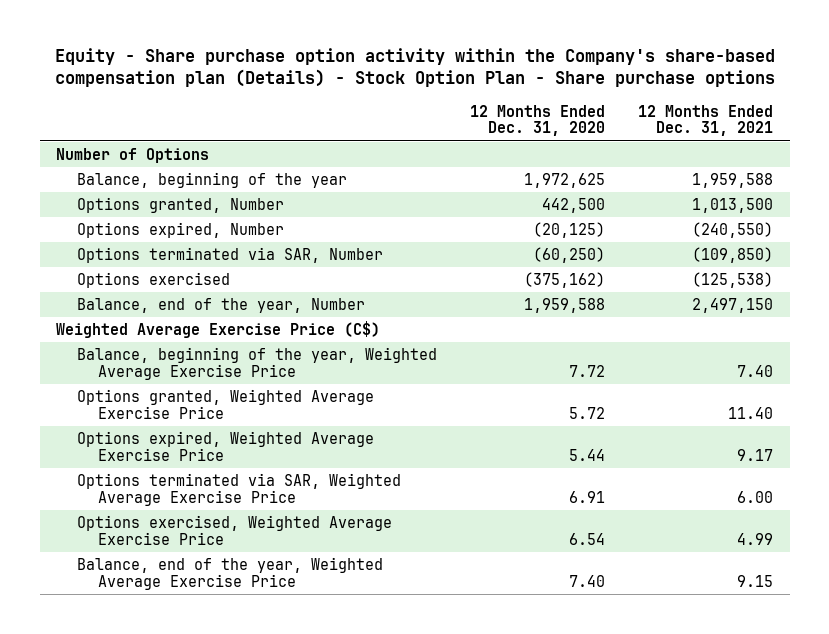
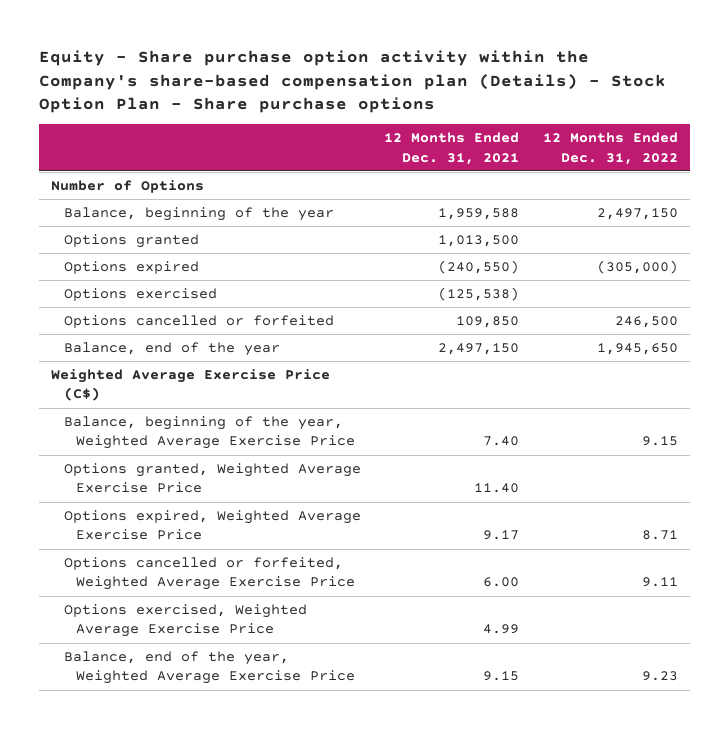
[470,104,606,137] 12 Months Ended Dec. 31, 2020 -> none
none -> [542,132,678,165] 12 Months Ended Dec. 31, 2022
[77,246,384,263] Options terminated via SAR, Number -> none
[77,196,285,213] Options granted, Number -> [63,234,199,249] Options granted
[77,221,285,238] Options expired, Number -> [63,261,199,275] Options expired
none -> [63,315,334,329] Options cancelled or forfeited
[77,297,366,313] Balance, end of the year, Number -> [63,342,280,357] Balance, end of the year
[77,472,402,506] Options terminated via SAR, Weighted Average Exercise Price -> [63,557,356,591] Options cancelled or forfeited, Weighted Average Exercise Price

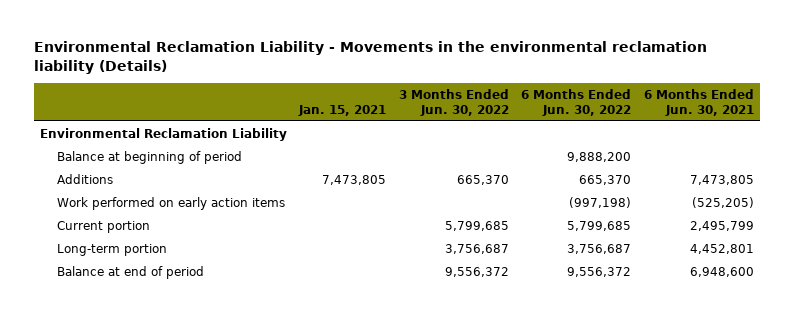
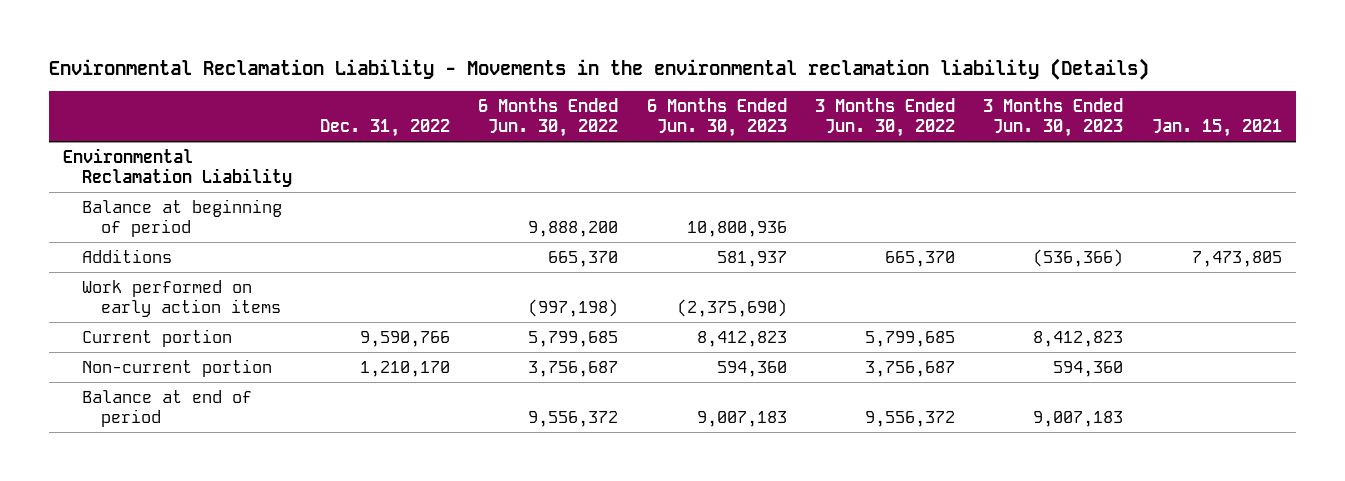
[643,89,754,116] 6 Months Ended Jun. 30, 2021 -> none
none -> [320,119,451,138] Dec. 31, 2022
none -> [646,98,787,138] 6 Months Ended Jun. 30, 2023
none -> [983,98,1124,138] 3 Months Ended Jun. 30, 2023
[57,243,168,256] Long-term portion -> [81,358,272,377] Non-current portion

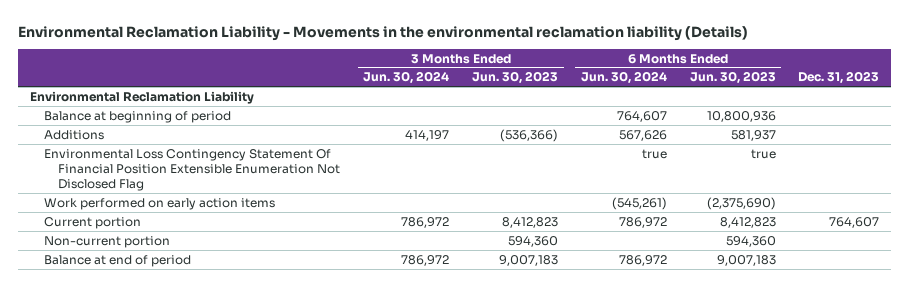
[320,119,451,138] Dec. 31, 2022 -> none
[478,98,619,138] 6 Months Ended Jun. 30, 2022 -> none
[815,98,956,138] 3 Months Ended Jun. 30, 2022 -> none
[1151,119,1282,138] Jan. 15, 2021 -> none
none -> [363,71,450,85] Jun. 30, 2024
none -> [580,71,667,85] Jun. 30, 2024
none -> [798,71,880,85] Dec. 31, 2023
none -> [44,148,341,191] Environmental Loss Contingency Statement Of Financial Position Extensible Enumeration Not Disclosed Flag

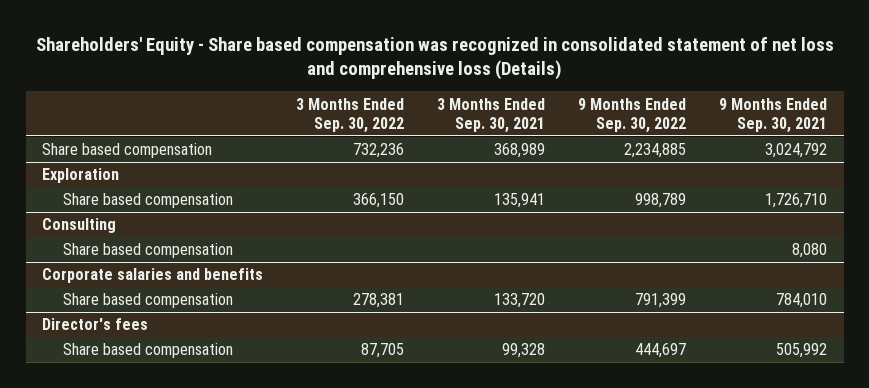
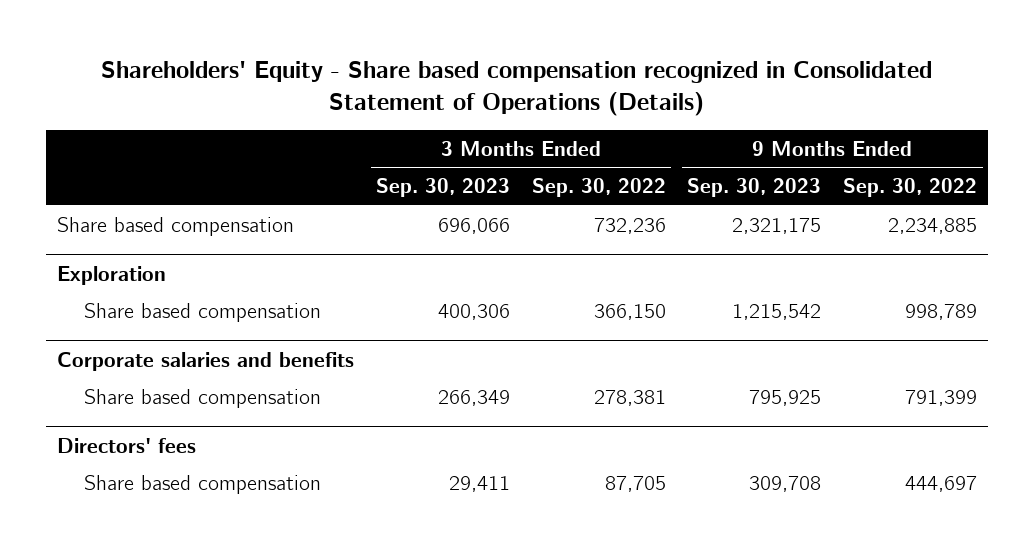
[35,36,834,81] Shareholders' Equity - Share based compensation was recognized in consolidated statement of net loss and comprehensive loss (Details) -> [101,61,933,116] Shareholders' Equity - Share based compensation recognized in Consolidated Statement of Operations (Details)
[437,97,546,134] 3 Months Ended Sep. 30, 2021 -> none
[719,97,828,134] 9 Months Ended Sep. 30, 2021 -> none
none -> [376,178,511,198] Sep. 30, 2023
none -> [687,178,822,198] Sep. 30, 2023
[42,218,117,234] Consulting -> none
[63,243,234,259] Share based compensation -> none
[42,318,149,331] Director's fees -> [57,437,197,453] Directors' fees

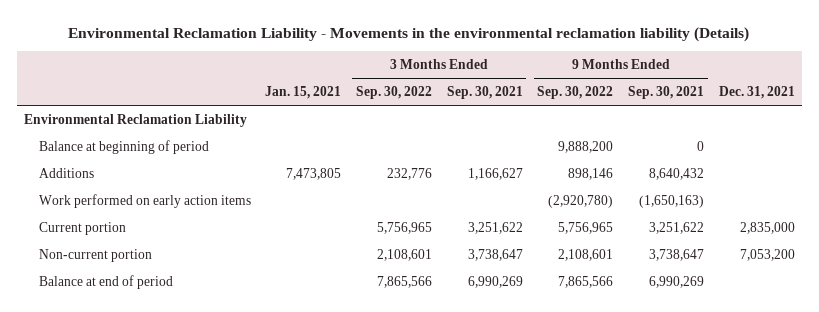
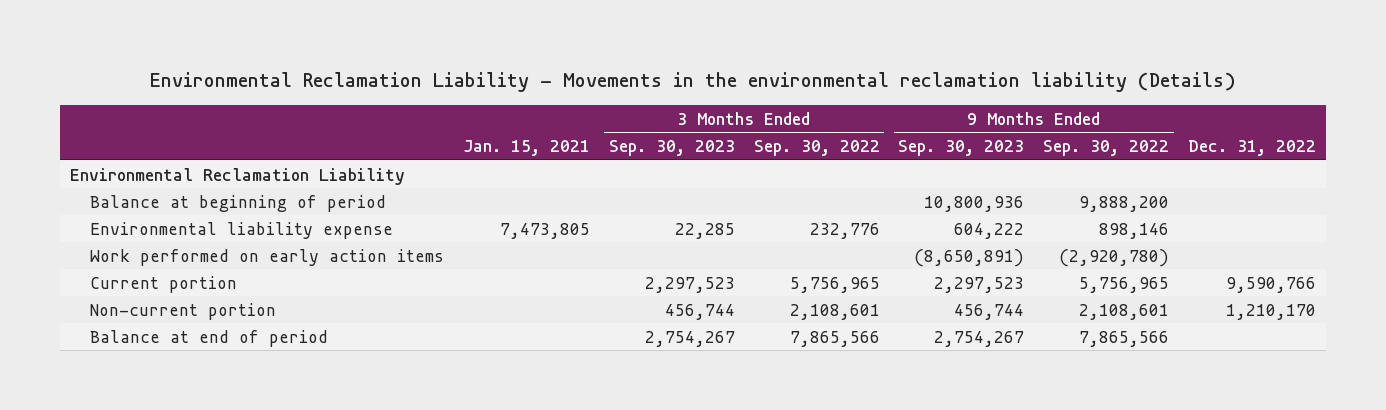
[446,86,523,100] Sep. 30, 2021 -> none
[627,86,704,100] Sep. 30, 2021 -> none
[718,86,795,100] Dec. 31, 2021 -> none
none -> [608,140,735,157] Sep. 30, 2023
none -> [898,140,1025,157] Sep. 30, 2023
none -> [1188,140,1317,157] Dec. 31, 2022
[38,167,94,178] Additions -> [89,221,393,239] Environmental liability expense

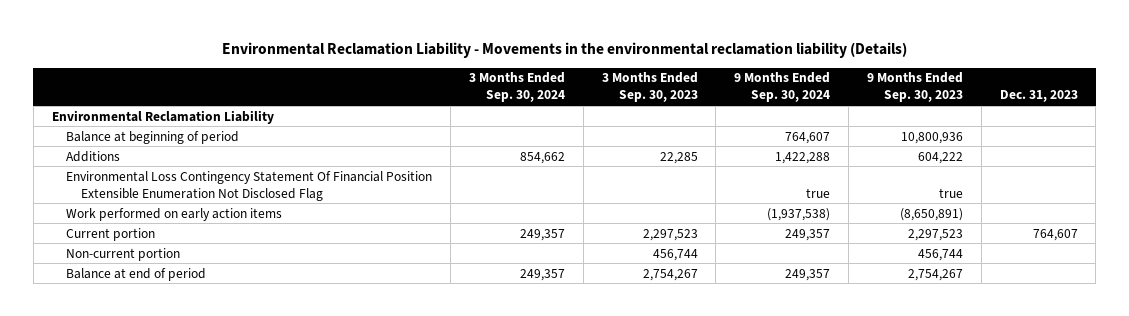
[462,140,590,157] Jan. 15, 2021 -> none
[753,140,880,157] Sep. 30, 2022 -> none
[1043,140,1170,157] Sep. 30, 2022 -> none
[1188,140,1317,157] Dec. 31, 2022 -> none
none -> [468,72,565,103] 3 Months Ended Sep. 30, 2024
none -> [734,72,831,103] 9 Months Ended Sep. 30, 2024
none -> [999,90,1078,103] Dec. 31, 2023
[89,221,393,239] Environmental liability expense -> [66,150,121,162] Additions
none -> [66,170,433,201] Environmental Loss Contingency Statement Of Financial Position Extensible Enumeration Not Disclosed Flag

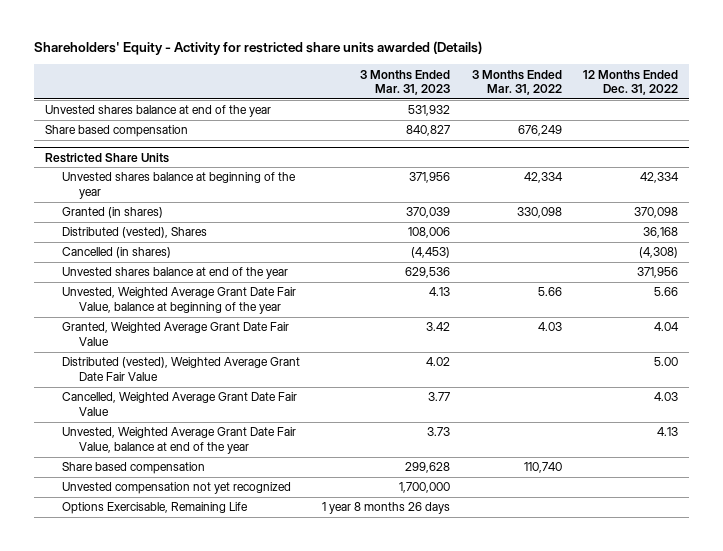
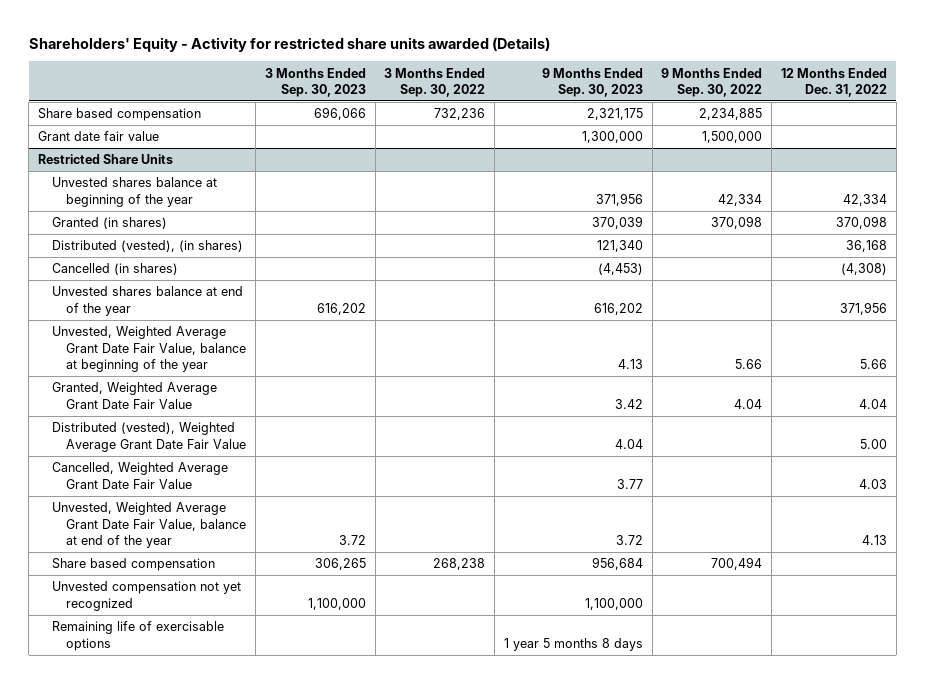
[359,69,450,96] 3 Months Ended Mar. 31, 2023 -> none
[471,69,562,96] 3 Months Ended Mar. 31, 2022 -> none
none -> [264,67,366,97] 3 Months Ended Sep. 30, 2023
none -> [384,67,486,97] 3 Months Ended Sep. 30, 2022
none -> [541,67,643,97] 9 Months Ended Sep. 30, 2023
none -> [661,67,763,97] 9 Months Ended Sep. 30, 2022
[44,105,271,118] Unvested shares balance at end of the year -> none
none -> [38,131,160,142] Grant date fair value
[62,227,208,239] Distributed (vested), Shares -> [52,240,244,253] Distributed (vested), (in shares)
[62,502,249,515] Options Exercisable, Remaining Life -> [52,621,225,651] Remaining life of exercisable options

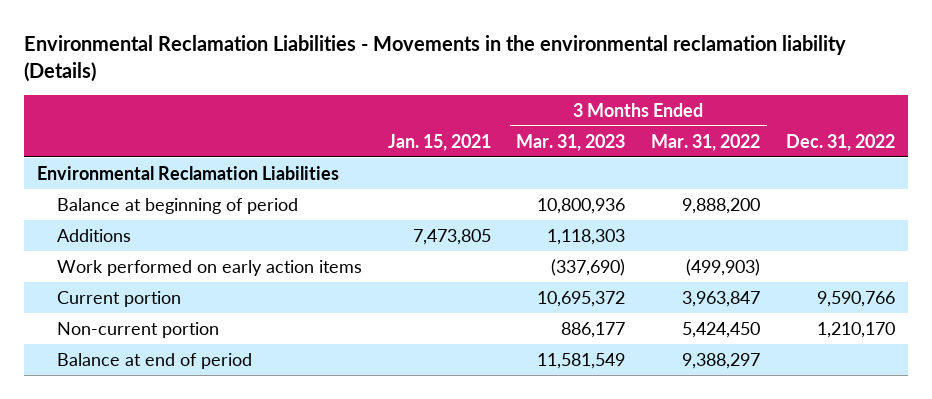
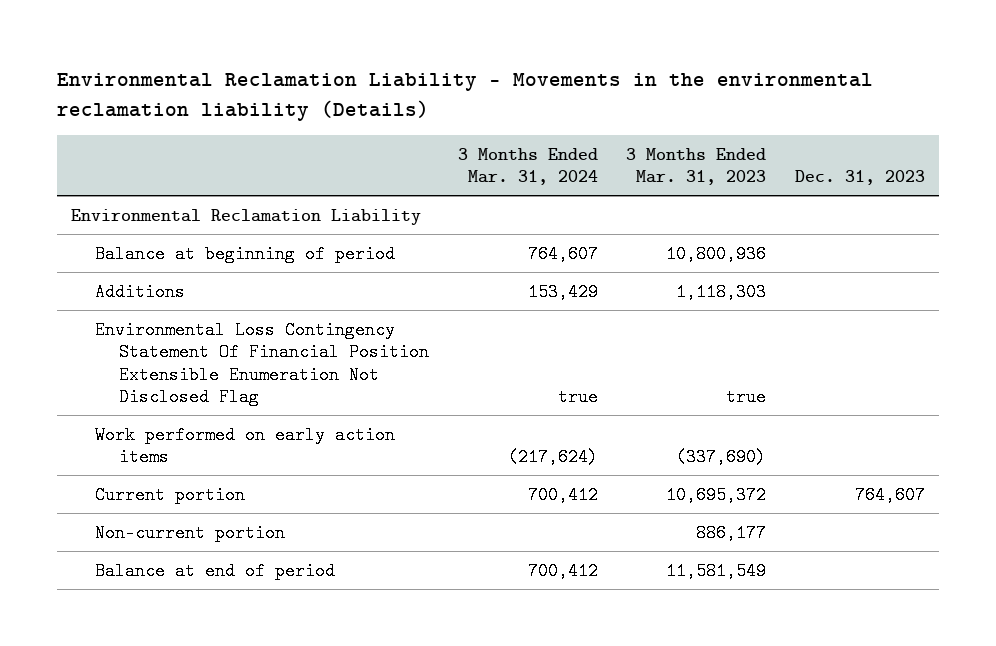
[23,34,846,82] Environmental Reclamation Liabilities - Movements in the environmental reclamation liability (Details) -> [56,73,873,121] Environmental Reclamation Liability - Movements in the environmental reclamation liability (Details)
[387,133,491,151] Jan. 15, 2021 -> none
[651,133,761,151] Mar. 31, 2022 -> none
[786,133,896,151] Dec. 31, 2022 -> none
none -> [457,147,598,186] 3 Months Ended Mar. 31, 2024
none -> [794,170,925,186] Dec. 31, 2023
[36,165,339,180] Environmental Reclamation Liabilities -> [70,208,421,225] Environmental Reclamation Liability
none -> [95,320,430,406] Environmental Loss Contingency Statement Of Financial Position Extensible Enumeration Not Disclosed Flag

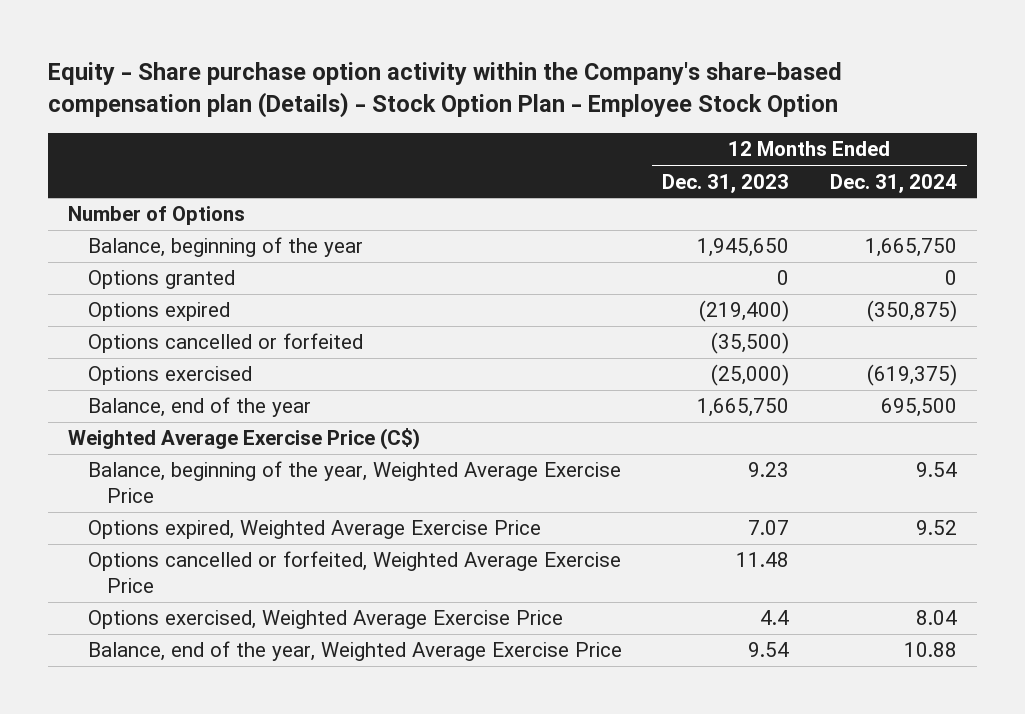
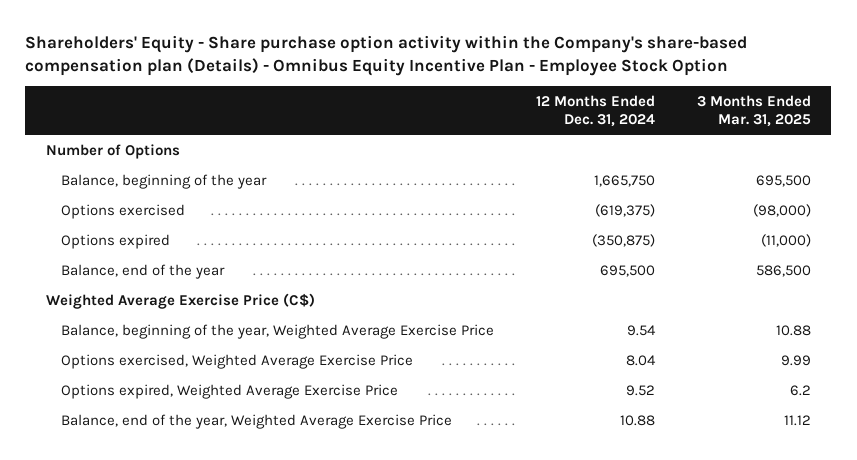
[47,62,842,119] Equity - Share purchase option activity within the Company's share-based compensation plan (Details) - Stock Option Plan - Employee Stock Option -> [25,35,748,77] Shareholders' Equity - Share purchase option activity within the Company's share-based compensation plan (Details) - Omnibus Equity Incentive Plan - Employee Stock Option
[662,173,790,193] Dec. 31, 2023 -> none
none -> [696,94,811,127] 3 Months Ended Mar. 31, 2025
[87,270,235,290] Options granted -> none
[87,333,363,354] Options cancelled or forfeited -> none
[87,302,230,322] Options expired -> [61,233,171,249] Options expired
[87,551,621,593] Options cancelled or forfeited, Weighted Average Exercise Price -> none
[87,520,541,540] Options expired, Weighted Average Exercise Price -> [61,383,399,399] Options expired, Weighted Average Exercise Price

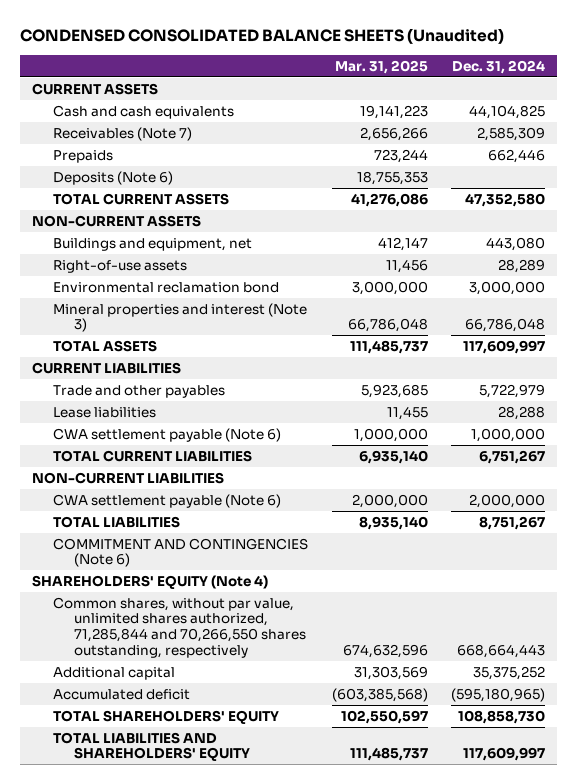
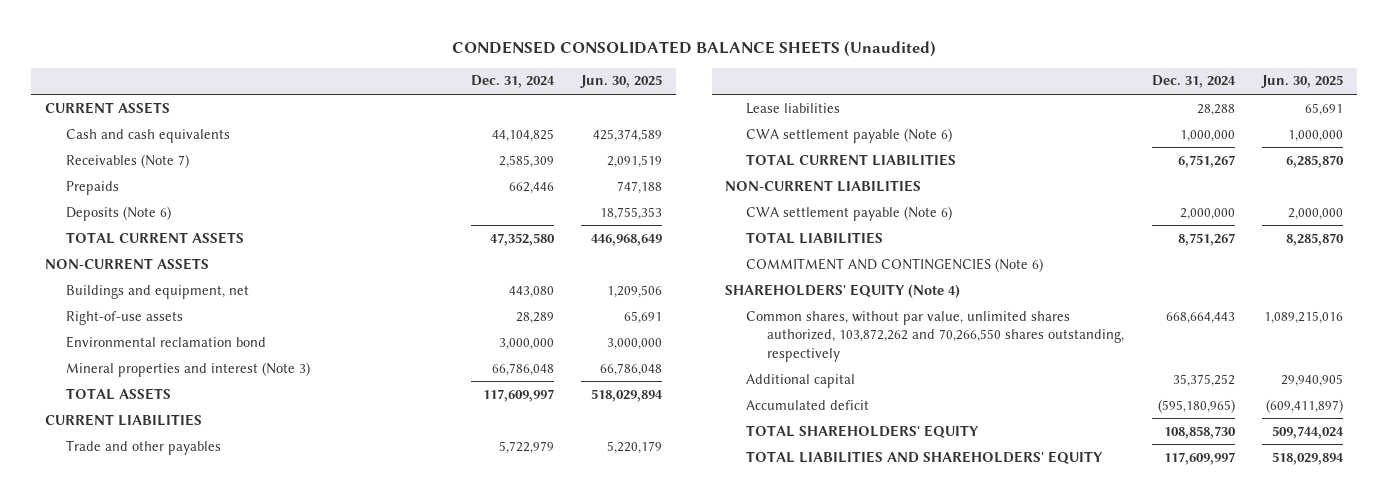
[334,59,428,74] Mar. 31, 2025 -> none
none -> [580,75,663,89] Jun. 30, 2025
[53,596,306,658] Common shares, without par value, unlimited shares authorized, 71,285,844 and 70,266,550 shares outstanding, respectively -> [746,310,1125,362] Common shares, without par value, unlimited shares authorized, 103,872,262 and 70,266,550 shares outstanding, respectively

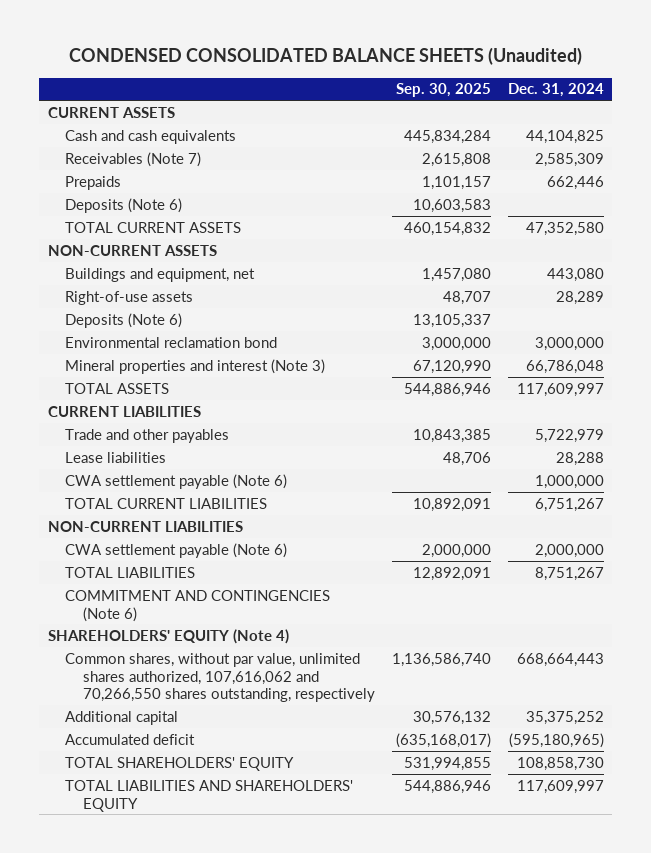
[580,75,663,89] Jun. 30, 2025 -> none
none -> [396,83,492,98] Sep. 30, 2025
none -> [65,312,183,328] Deposits (Note 6)
[746,310,1125,362] Common shares, without par value, unlimited shares authorized, 103,872,262 and 70,266,550 shares outstanding, respectively -> [65,652,376,703] Common shares, without par value, unlimited shares authorized, 107,616,062 and 70,266,550 shares outstanding, respectively

